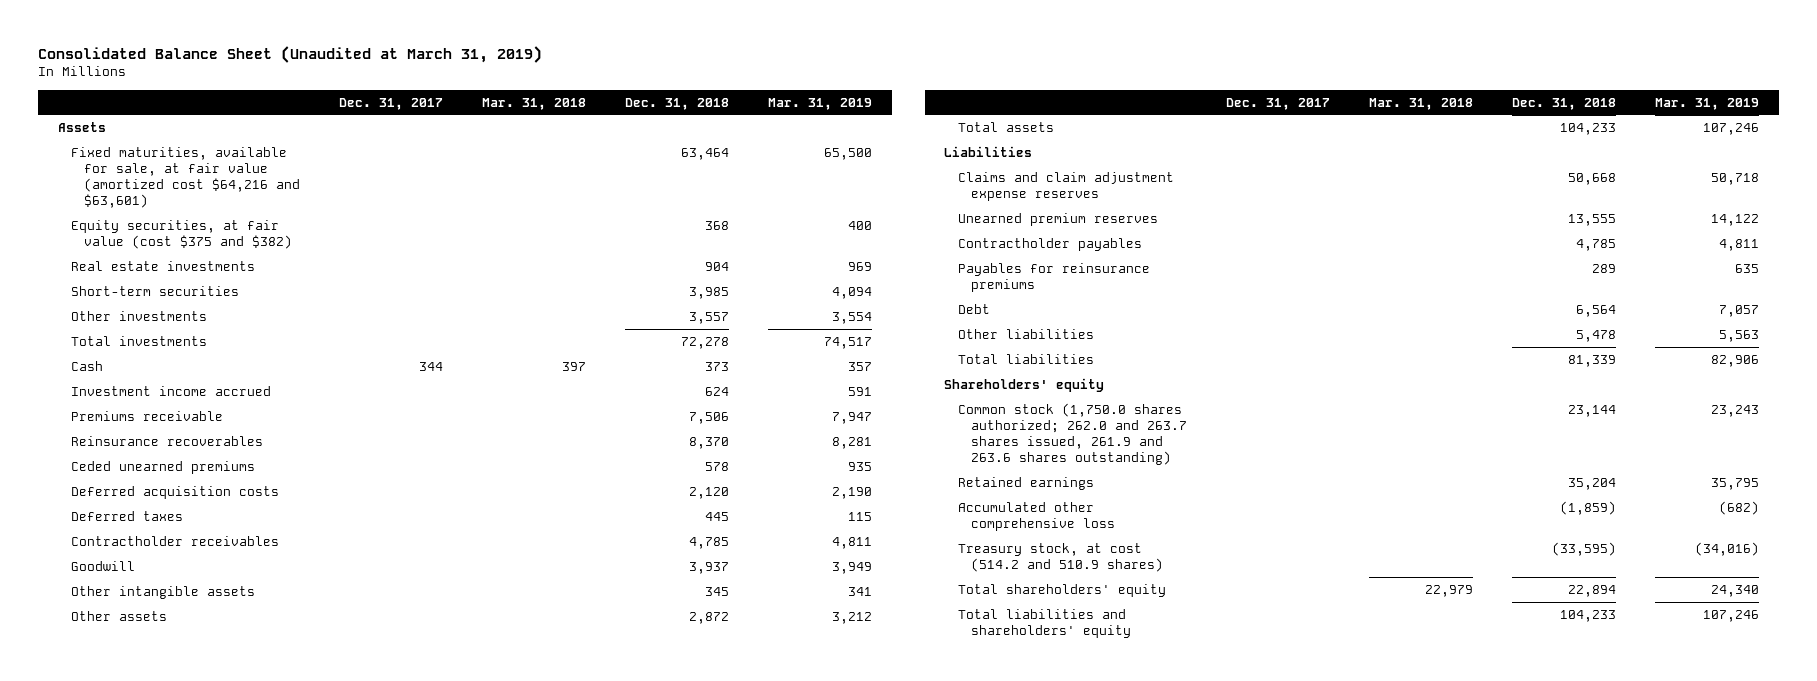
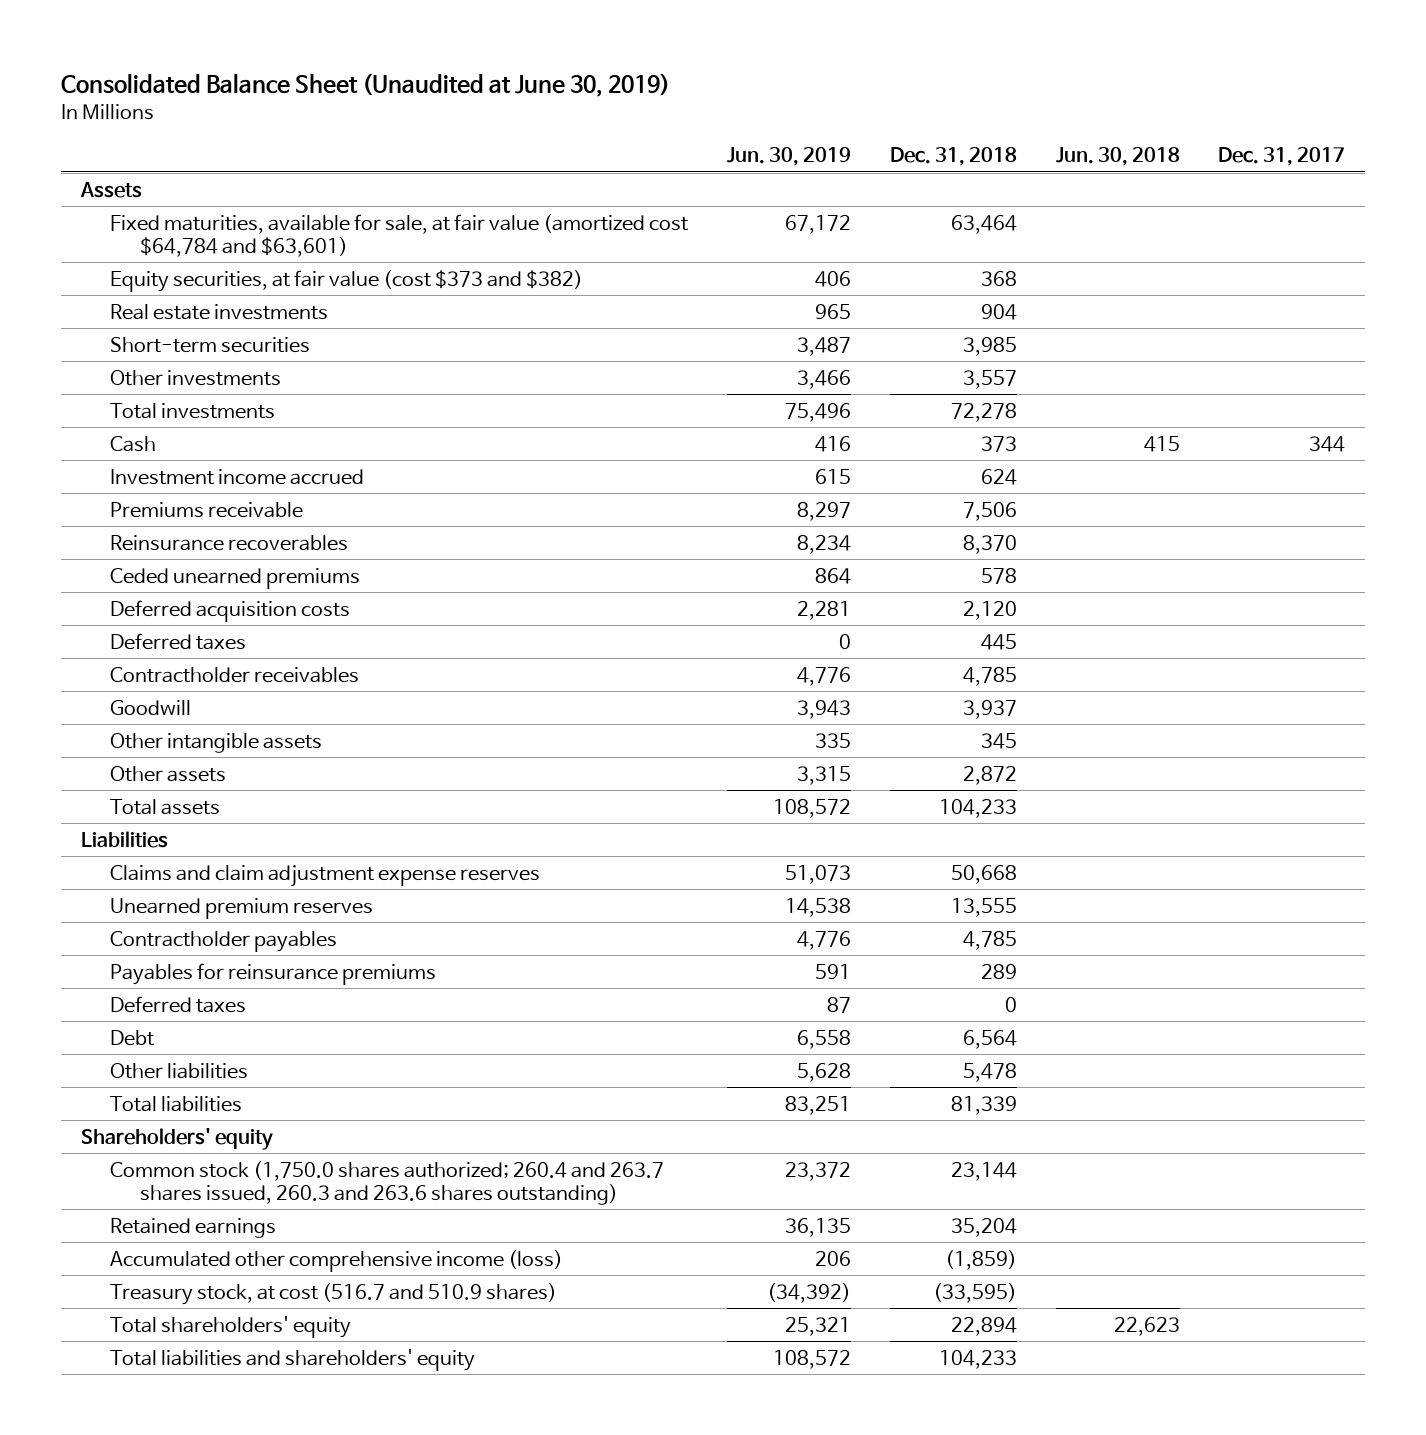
[38,45,543,63] Consolidated Balance Sheet (Unaudited at March 31, 2019) -> [61,73,671,98] Consolidated Balance Sheet (Unaudited at June 30, 2019)
[482,97,587,110] Mar. 31, 2018 -> none
[768,97,873,110] Mar. 31, 2019 -> none
none -> [727,147,852,167] Jun. 30, 2019
none -> [1055,147,1180,167] Jun. 30, 2018
[70,146,301,209] Fixed maturities, available for sale, at fair value (amortized cost $64,216 and $63,601) -> [110,213,689,258] Fixed maturities, available for sale, at fair value (amortized cost $64,784 and $63,601)
[70,219,293,250] Equity securities, at fair value (cost $375 and $382) -> [110,269,584,292] Equity securities, at fair value (cost $373 and $382)
none -> [110,995,247,1013] Deferred taxes
[957,402,1187,466] Common stock (1,750.0 shares authorized; 262.0 and 263.7 shares issued, 261.9 and 263.6 shares outstanding) -> [110,1160,665,1206] Common stock (1,750.0 shares authorized; 260.4 and 263.7 shares issued, 260.3 and 263.6 shares outstanding)
[957,501,1115,532] Accumulated other comprehensive loss -> [110,1249,564,1272] Accumulated other comprehensive income (loss)
[957,542,1163,573] Treasury stock, at cost (514.2 and 510.9 shares) -> [110,1282,558,1305] Treasury stock, at cost (516.7 and 510.9 shares)

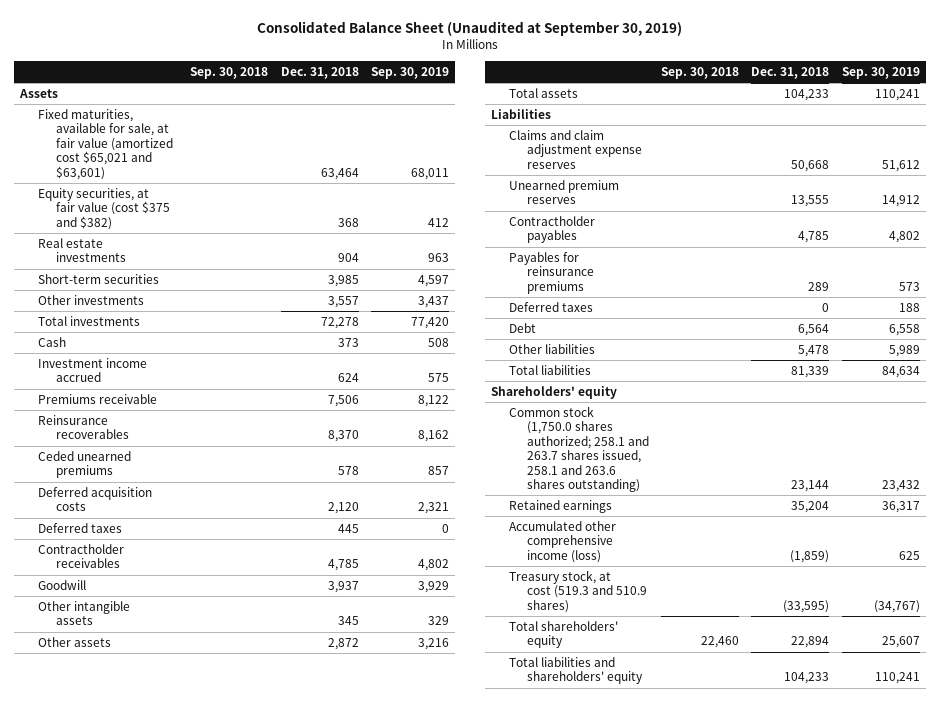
[61,73,671,98] Consolidated Balance Sheet (Unaudited at June 30, 2019) -> [256,20,682,36] Consolidated Balance Sheet (Unaudited at September 30, 2019)
[727,147,852,167] Jun. 30, 2019 -> none
[1055,147,1180,167] Jun. 30, 2018 -> none
[1218,147,1346,167] Dec. 31, 2017 -> none
none -> [190,66,269,79] Sep. 30, 2018
none -> [370,66,449,79] Sep. 30, 2019
[110,213,689,258] Fixed maturities, available for sale, at fair value (amortized cost $64,784 and $63,601) -> [38,109,173,180] Fixed maturities, available for sale, at fair value (amortized cost $65,021 and $63,601)
[110,269,584,292] Equity securities, at fair value (cost $373 and $382) -> [38,188,170,230] Equity securities, at fair value (cost $375 and $382)
[110,1160,665,1206] Common stock (1,750.0 shares authorized; 260.4 and 263.7 shares issued, 260.3 and 263.6 shares outstanding) -> [508,406,649,493] Common stock (1,750.0 shares authorized; 258.1 and 263.7 shares issued, 258.1 and 263.6 shares outstanding)
[110,1282,558,1305] Treasury stock, at cost (516.7 and 510.9 shares) -> [508,570,647,613] Treasury stock, at cost (519.3 and 510.9 shares)

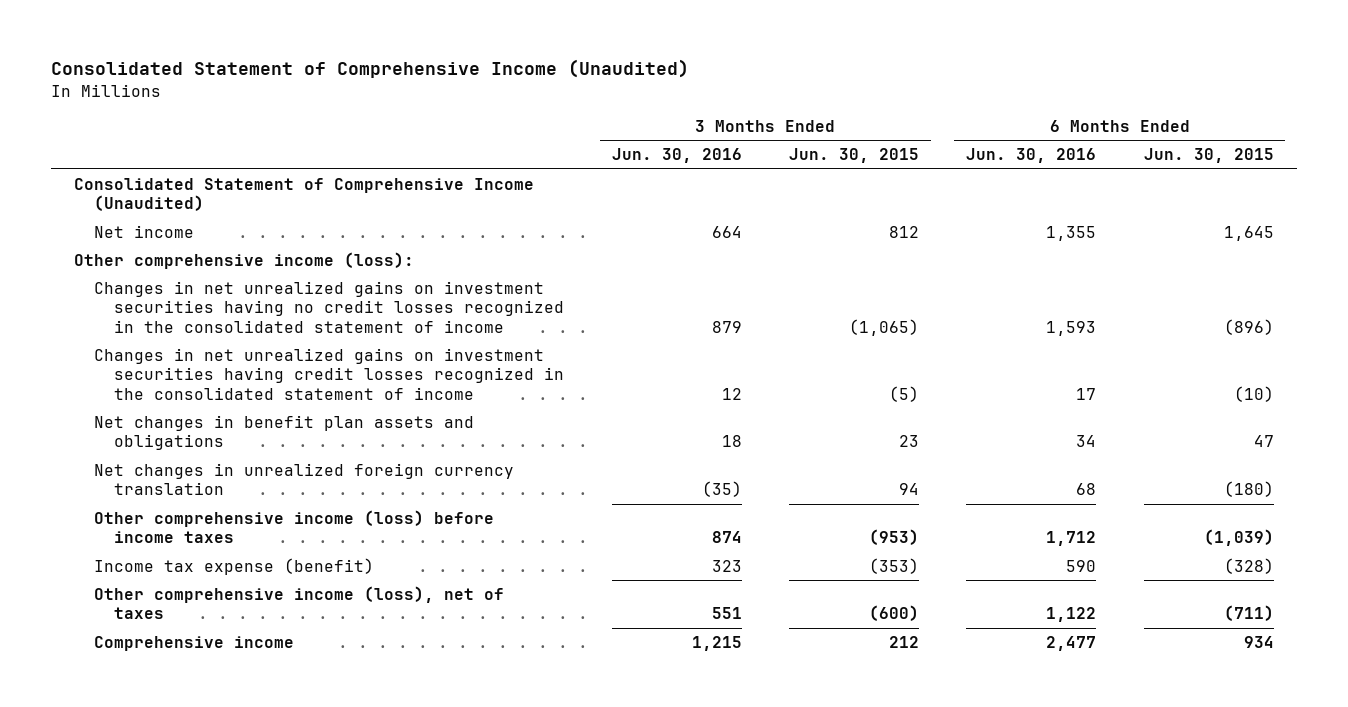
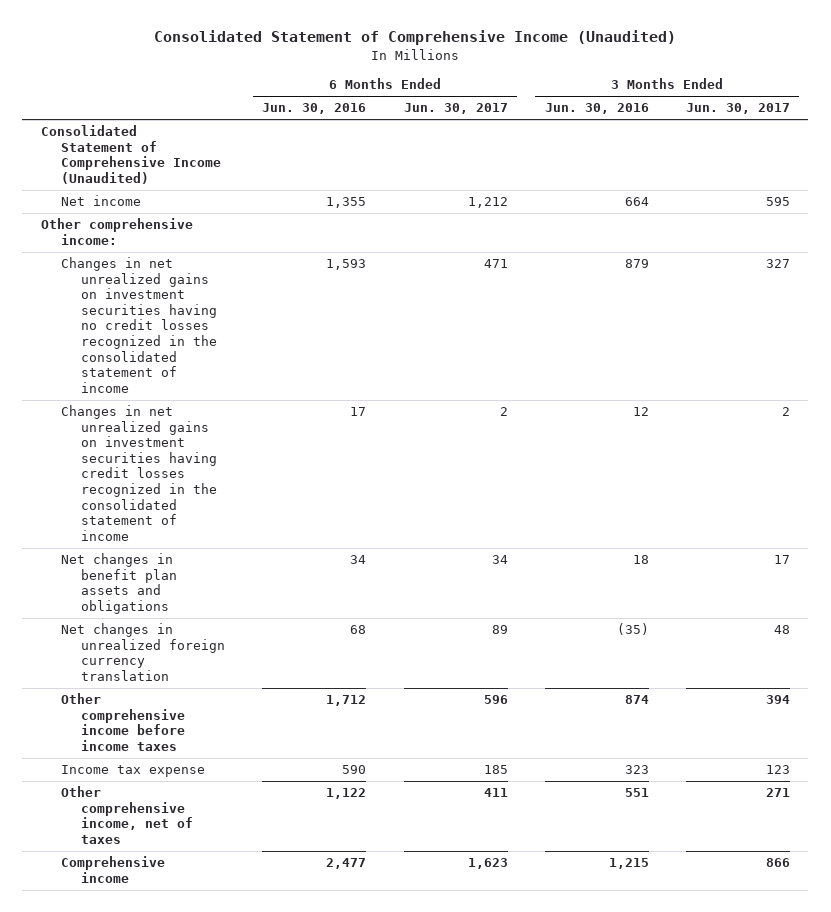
[788,148,919,164] Jun. 30, 2015 -> none
[1143,148,1274,164] Jun. 30, 2015 -> none
none -> [403,103,508,115] Jun. 30, 2017
none -> [685,103,790,115] Jun. 30, 2017
[74,251,415,269] Other comprehensive income (loss): -> [40,218,193,245] Other comprehensive income:
[94,509,495,544] Other comprehensive income (loss) before income taxes -> [61,693,186,751] Other comprehensive income before income taxes
[94,557,375,575] Income tax expense (benefit) -> [61,765,206,778] Income tax expense
[94,585,505,620] Other comprehensive income (loss), net of taxes -> [61,786,194,844] Other comprehensive income, net of taxes

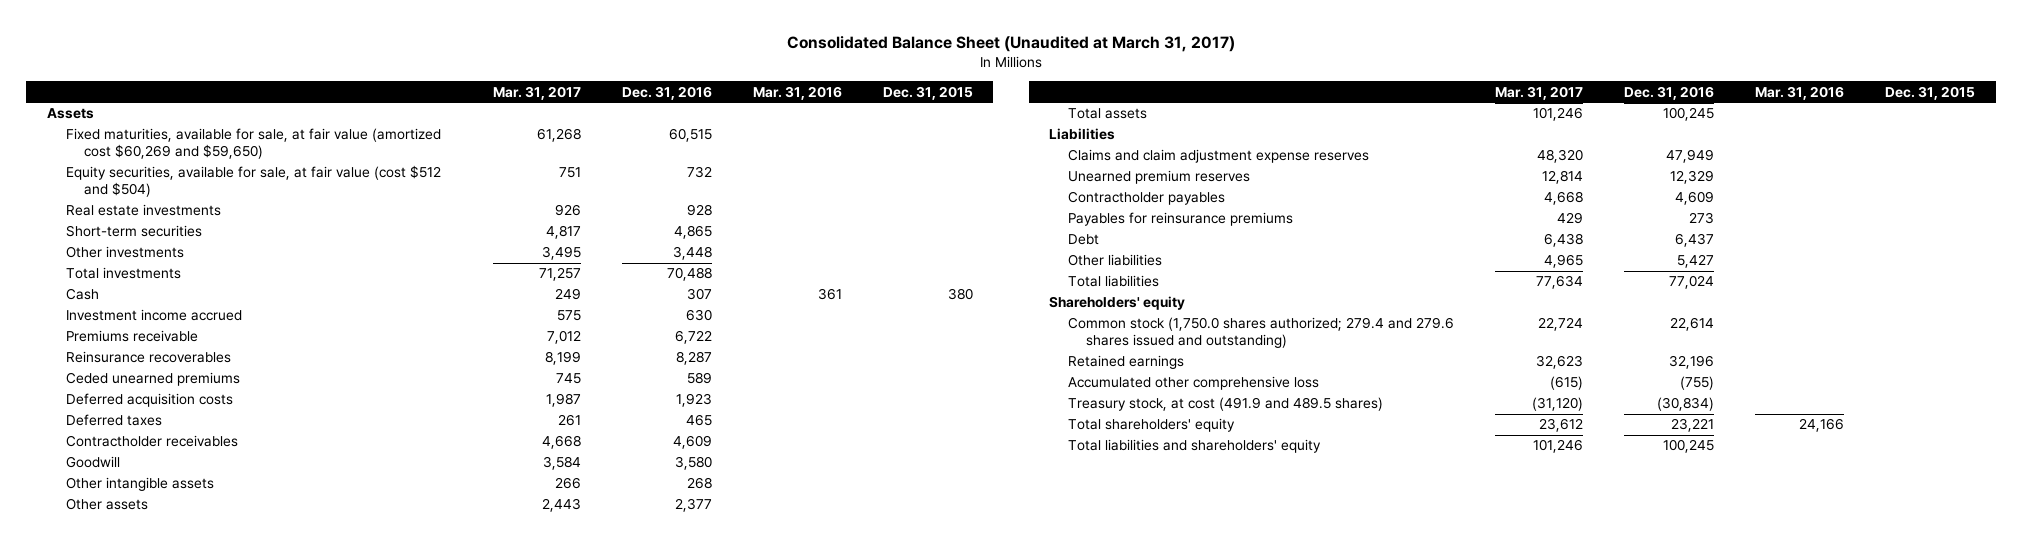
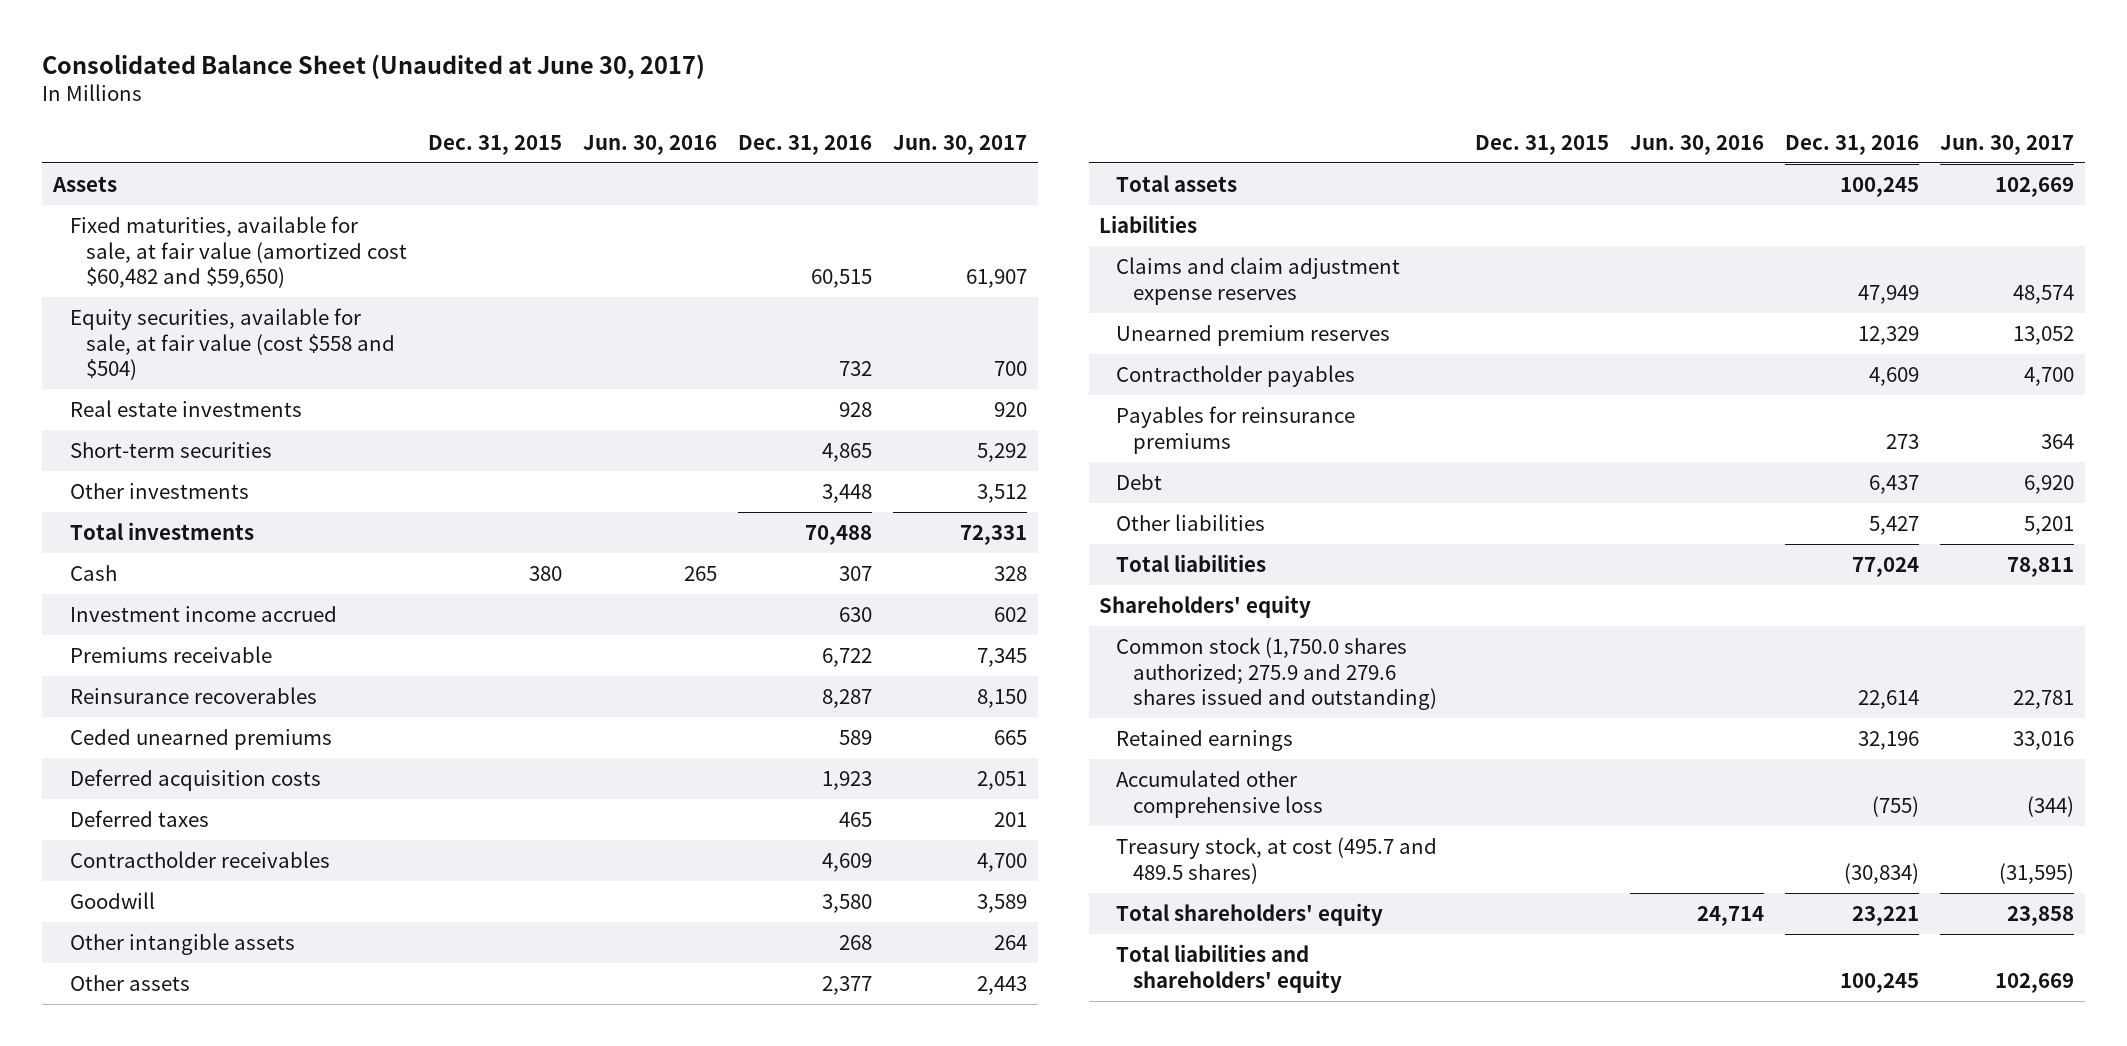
[786,36,1235,53] Consolidated Balance Sheet (Unaudited at March 31, 2017) -> [42,53,706,79] Consolidated Balance Sheet (Unaudited at June 30, 2017)
[492,85,581,100] Mar. 31, 2017 -> none
[752,85,842,100] Mar. 31, 2016 -> none
none -> [583,134,718,155] Jun. 30, 2016
none -> [893,134,1028,155] Jun. 30, 2017
[65,128,441,160] Fixed maturities, available for sale, at fair value (amortized cost $60,269 and $59,650) -> [69,215,408,289] Fixed maturities, available for sale, at fair value (amortized cost $60,482 and $59,650)
[65,165,441,198] Equity securities, available for sale, at fair value (cost $512 and $504) -> [69,307,396,381] Equity securities, available for sale, at fair value (cost $558 and $504)
[1067,317,1454,349] Common stock (1,750.0 shares authorized; 279.4 and 279.6 shares issued and outstanding) -> [1116,636,1438,711] Common stock (1,750.0 shares authorized; 275.9 and 279.6 shares issued and outstanding)
[1067,397,1383,412] Treasury stock, at cost (491.9 and 489.5 shares) -> [1116,836,1438,884] Treasury stock, at cost (495.7 and 489.5 shares)

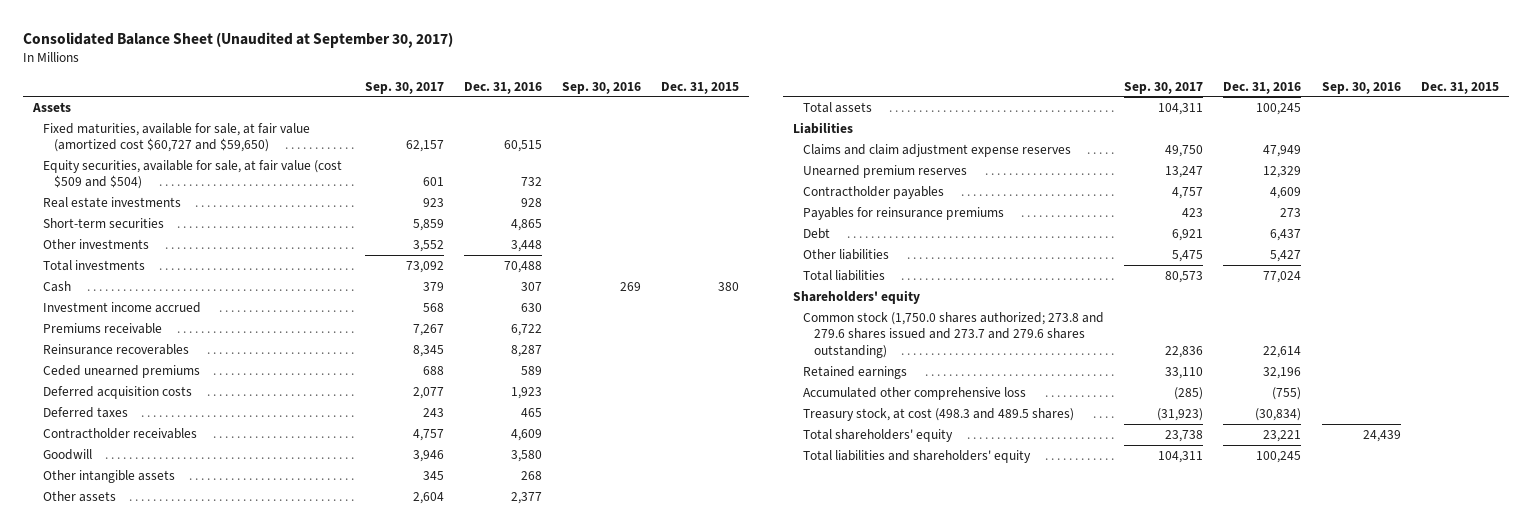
[42,53,706,79] Consolidated Balance Sheet (Unaudited at June 30, 2017) -> [22,31,453,48] Consolidated Balance Sheet (Unaudited at September 30, 2017)
[583,134,718,155] Jun. 30, 2016 -> none
[893,134,1028,155] Jun. 30, 2017 -> none
none -> [364,81,444,94] Sep. 30, 2017
none -> [561,81,641,94] Sep. 30, 2016
[69,215,408,289] Fixed maturities, available for sale, at fair value (amortized cost $60,482 and $59,650) -> [43,122,311,153] Fixed maturities, available for sale, at fair value (amortized cost $60,727 and $59,650)
[69,307,396,381] Equity securities, available for sale, at fair value (cost $558 and $504) -> [43,159,343,190] Equity securities, available for sale, at fair value (cost $509 and $504)
[1116,636,1438,711] Common stock (1,750.0 shares authorized; 275.9 and 279.6 shares issued and outstanding) -> [803,311,1105,358] Common stock (1,750.0 shares authorized; 273.8 and 279.6 shares issued and 273.7 and 279.6 shares outstanding)
[1116,836,1438,884] Treasury stock, at cost (495.7 and 489.5 shares) -> [803,407,1075,421] Treasury stock, at cost (498.3 and 489.5 shares)

